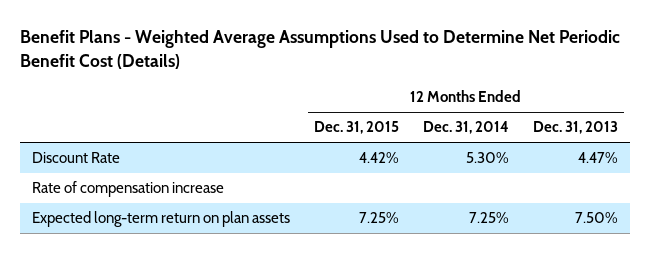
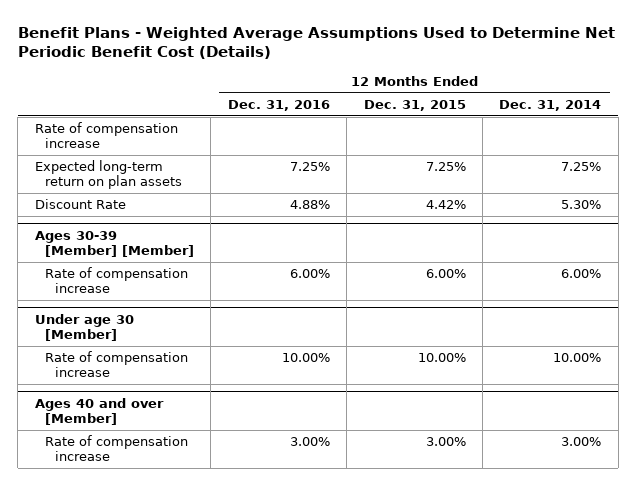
[533,121,619,135] Dec. 31, 2013 -> none
none -> [227,99,330,111] Dec. 31, 2016
[31,152,120,164] Discount Rate -> [34,199,126,210] Discount Rate
none -> [34,230,194,257] Ages 30-39 [Member] [Member]
none -> [44,267,188,294] Rate of compensation increase
none -> [34,313,134,341] Under age 30 [Member]
none -> [44,351,188,378] Rate of compensation increase
none -> [34,397,164,425] Ages 40 and over [Member]
none -> [44,435,188,462] Rate of compensation increase

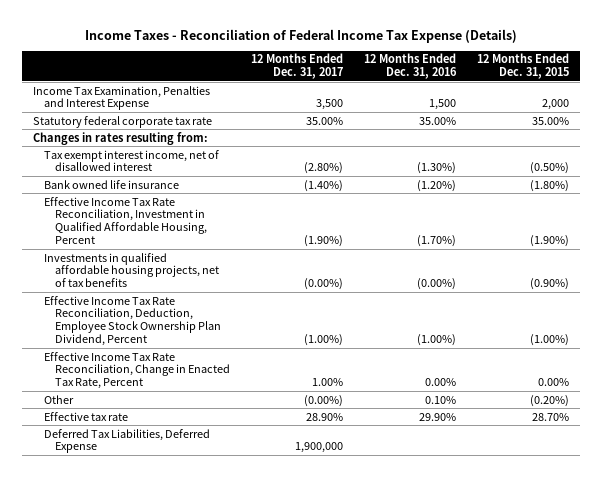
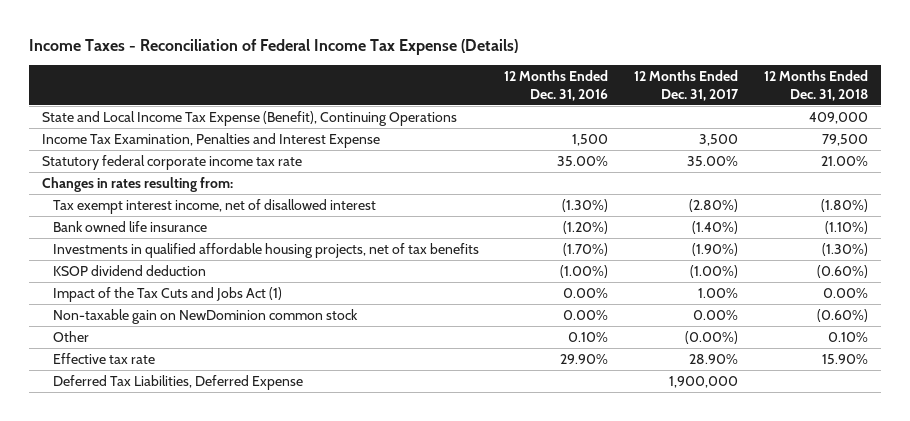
[477,53,570,80] 12 Months Ended Dec. 31, 2015 -> none
none -> [763,69,868,101] 12 Months Ended Dec. 31, 2018
none -> [42,110,458,126] State and Local Income Tax Expense (Benefit), Continuing Operations
[33,115,213,128] Statutory federal corporate tax rate -> [42,154,303,170] Statutory federal corporate income tax rate
[43,252,219,288] Investments in qualified affordable housing projects, net of tax benefits -> none
[43,196,207,244] Effective Income Tax Rate Reconciliation, Investment in Qualified Affordable Housing, Percent -> [52,242,479,258] Investments in qualified affordable housing projects, net of tax benefits
[43,295,221,346] Effective Income Tax Rate Reconciliation, Deduction, Employee Stock Ownership Plan Dividend, Percent -> [52,264,206,276] KSOP dividend deduction
[43,351,230,390] Effective Income Tax Rate Reconciliation, Change in Enacted Tax Rate, Percent -> [52,286,282,302] Impact of the Tax Cuts and Jobs Act (1)
none -> [52,308,358,324] Non-taxable gain on NewDominion common stock

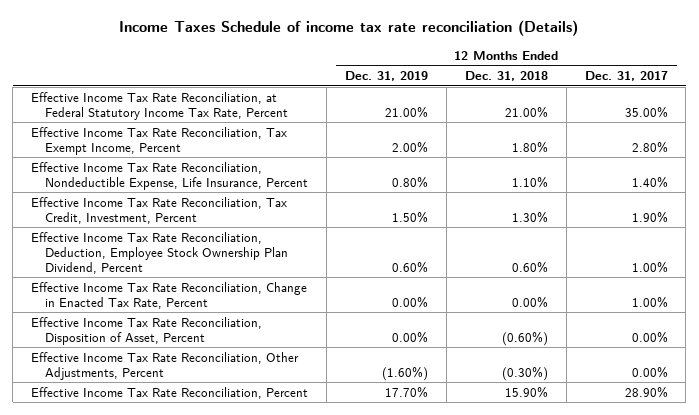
[29,39,519,56] Income Taxes - Reconciliation of Federal Income Tax Expense (Details) -> [119,20,579,37] Income Taxes Schedule of income tax rate reconciliation (Details)
[504,69,609,101] 12 Months Ended Dec. 31, 2016 -> none
none -> [345,71,429,82] Dec. 31, 2019
[42,110,458,126] State and Local Income Tax Expense (Benefit), Continuing Operations -> none
[42,132,381,148] Income Tax Examination, Penalties and Interest Expense -> none
[42,176,234,192] Changes in rates resulting from: -> none
[52,220,207,232] Bank owned life insurance -> none
[52,242,479,258] Investments in qualified affordable housing projects, net of tax benefits -> none
[52,264,206,276] KSOP dividend deduction -> none
[52,330,89,342] Other -> none
[52,374,303,390] Deferred Tax Liabilities, Deferred Expense -> none
[42,154,303,170] Statutory federal corporate income tax rate -> [31,91,289,120] Effective Income Tax Rate Reconciliation, at Federal Statutory Income Tax Rate, Percent
[52,198,376,214] Tax exempt interest income, net of disallowed interest -> [31,126,288,155] Effective Income Tax Rate Reconciliation, Tax Exempt Income, Percent
[689,198,739,212] (2.80%) -> [631,140,668,153] 2.80%
[820,198,868,212] (1.80%) -> [511,140,548,153] 1.80%
none -> [31,161,309,190] Effective Income Tax Rate Reconciliation, Nondeductible Expense, Life Insurance, Percent
none -> [31,196,288,224] Effective Income Tax Rate Reconciliation, Tax Credit, Investment, Percent
none -> [31,231,289,274] Effective Income Tax Rate Reconciliation, Deduction, Employee Stock Ownership Plan Dividend, Percent
[52,286,282,302] Impact of the Tax Cuts and Jobs Act (1) -> [31,281,308,309] Effective Income Tax Rate Reconciliation, Change in Enacted Tax Rate, Percent
[52,308,358,324] Non-taxable gain on NewDominion common stock -> [31,316,263,345] Effective Income Tax Rate Reconciliation, Disposition of Asset, Percent
none -> [31,351,300,380] Effective Income Tax Rate Reconciliation, Other Adjustments, Percent
[52,352,155,364] Effective tax rate -> [31,386,309,399] Effective Income Tax Rate Reconciliation, Percent

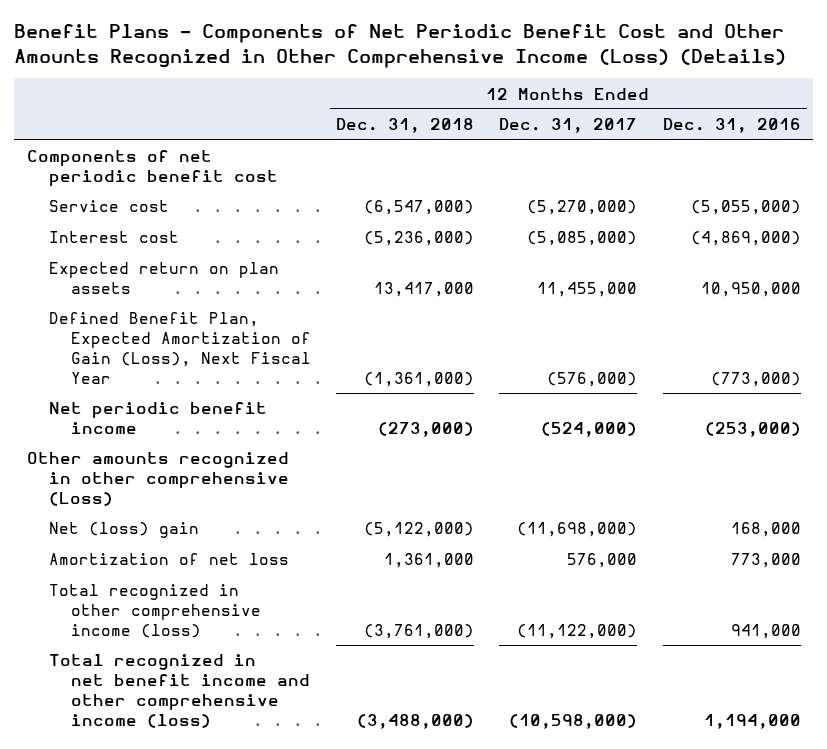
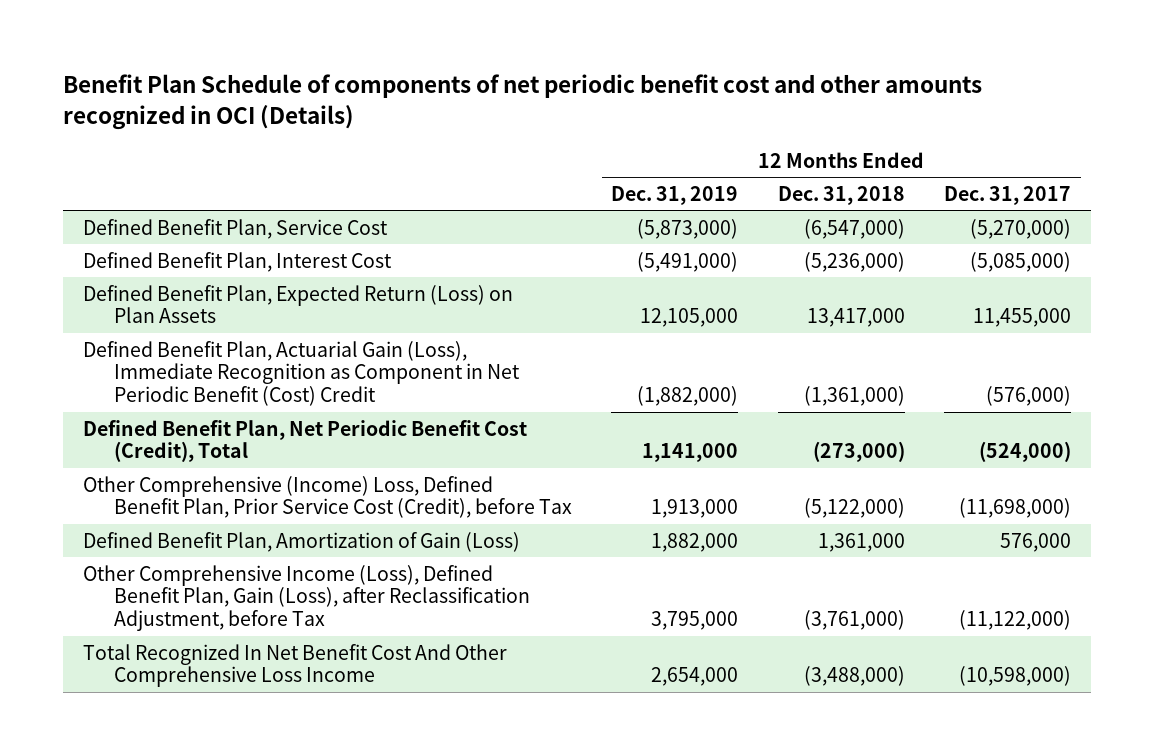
[13,24,786,68] Benefit Plans - Components of Net Periodic Benefit Cost and Other Amounts Recognized in Other Comprehensive Income (Loss) (Details) -> [62,74,982,131] Benefit Plan Schedule of components of net periodic benefit cost and other amounts recognized in OCI (Details)
[662,118,801,134] Dec. 31, 2016 -> none
none -> [611,185,739,205] Dec. 31, 2019
[26,150,278,187] Components of net periodic benefit cost -> none
[26,452,289,506] Other amounts recognized in other comprehensive (Loss) -> none
[48,200,169,213] Service cost -> [82,218,388,239] Defined Benefit Plan, Service Cost
[48,231,179,244] Interest cost -> [82,251,392,272] Defined Benefit Plan, Interest Cost
[48,262,279,295] Expected return on plan assets -> [82,284,513,324] Defined Benefit Plan, Expected Return (Loss) on Plan Assets
[48,312,311,384] Defined Benefit Plan, Expected Amortization of Gain (Loss), Next Fiscal Year -> [82,340,520,407] Defined Benefit Plan, Actuarial Gain (Loss), Immediate Recognition as Component in Net Periodic Benefit (Cost) Credit
[48,402,267,435] Net periodic benefit income -> [82,419,527,463] Defined Benefit Plan, Net Periodic Benefit Cost (Credit), Total
[48,522,199,539] Net (loss) gain -> [82,475,572,519] Other Comprehensive (Income) Loss, Defined Benefit Plan, Prior Service Cost (Credit), before Tax
[48,553,289,566] Amortization of net loss -> [82,531,520,552] Defined Benefit Plan, Amortization of Gain (Loss)
[48,584,261,638] Total recognized in other comprehensive income (loss) -> [82,564,530,632] Other Comprehensive Income (Loss), Defined Benefit Plan, Gain (Loss), after Reclassification Adjustment, before Tax
[48,654,310,728] Total recognized in net benefit income and other comprehensive income (loss) -> [82,643,507,688] Total Recognized In Net Benefit Cost And Other Comprehensive Loss Income

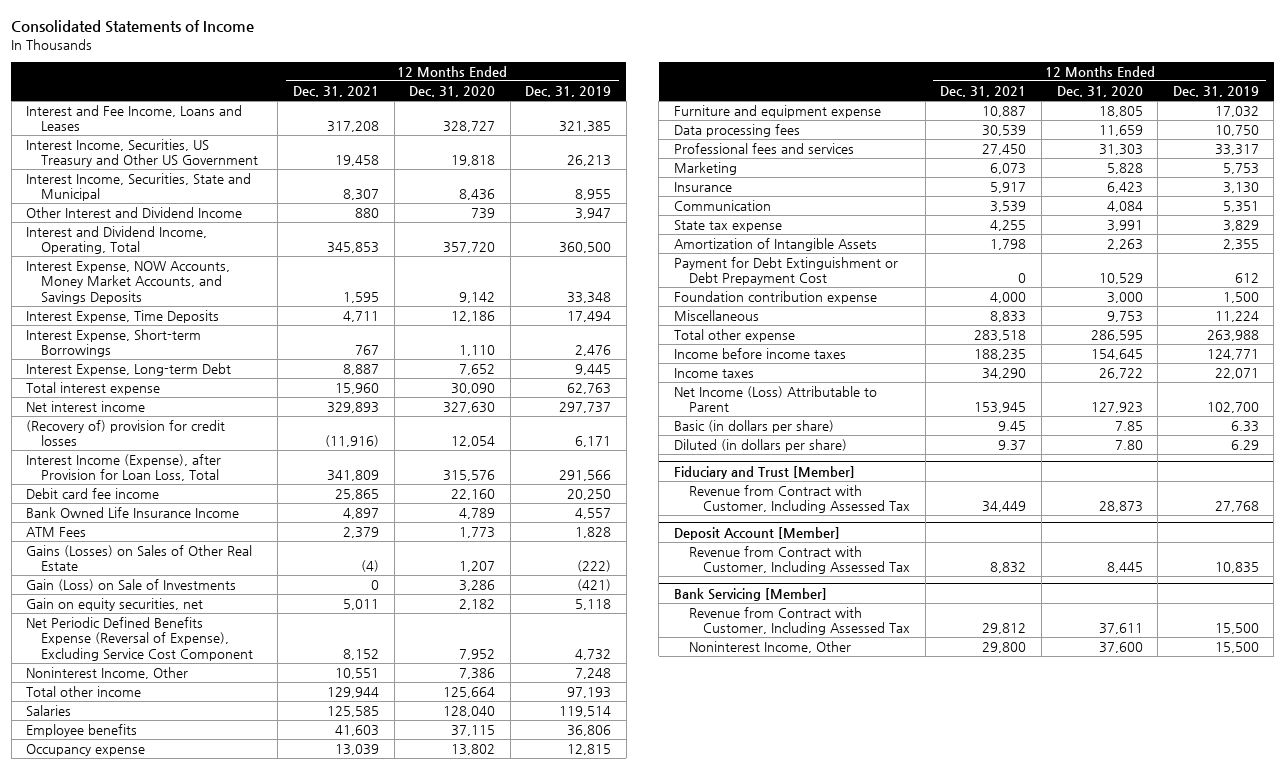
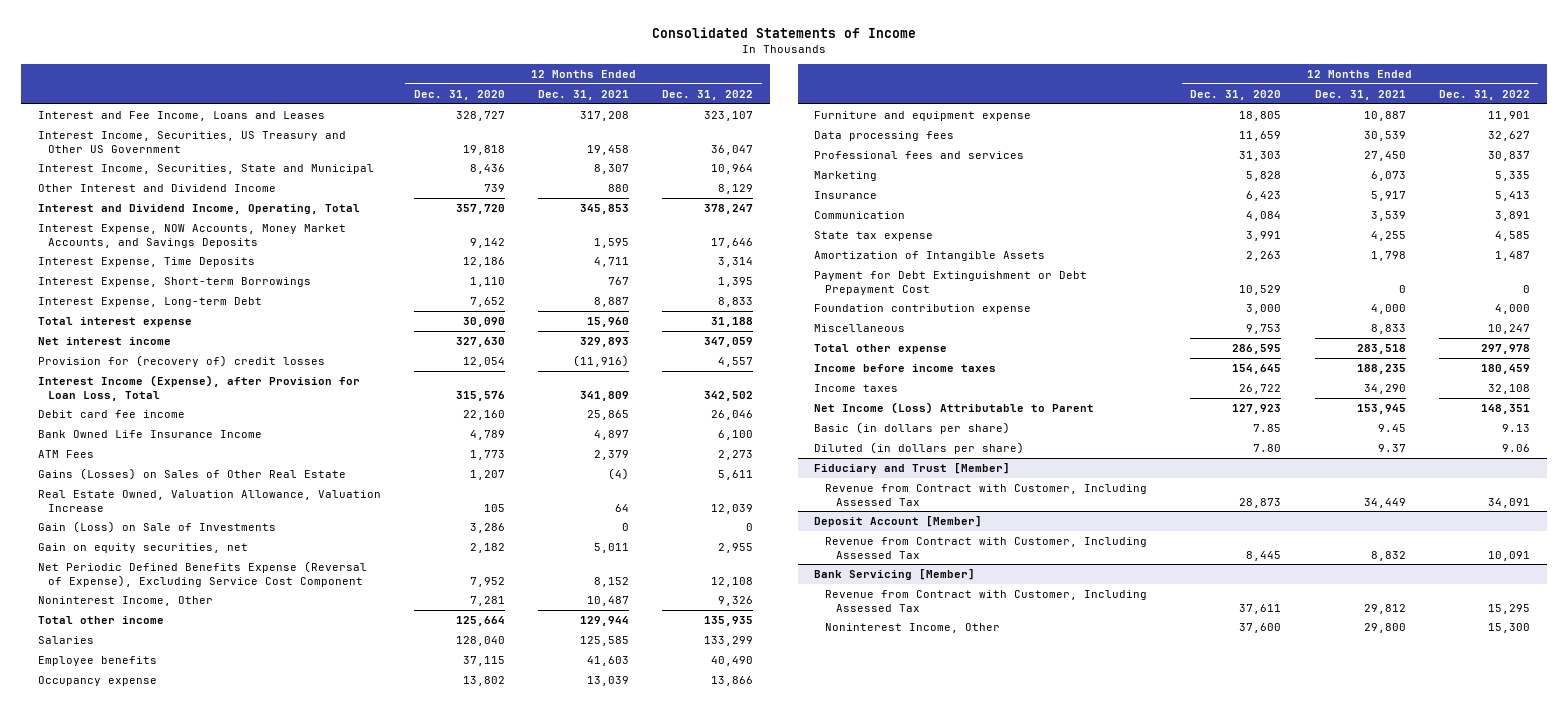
[525,85,612,97] Dec. 31, 2019 -> none
none -> [662,89,754,100] Dec. 31, 2022
[26,420,226,447] (Recovery of) provision for credit losses -> [37,354,325,367] Provision for (recovery of) credit losses
none -> [37,489,381,512] Real Estate Owned, Valuation Allowance, Valuation Increase
[335,668,380,680] 10,551 -> [587,595,630,606] 10,487
[459,668,496,680] 7,386 -> [469,595,505,606] 7,281

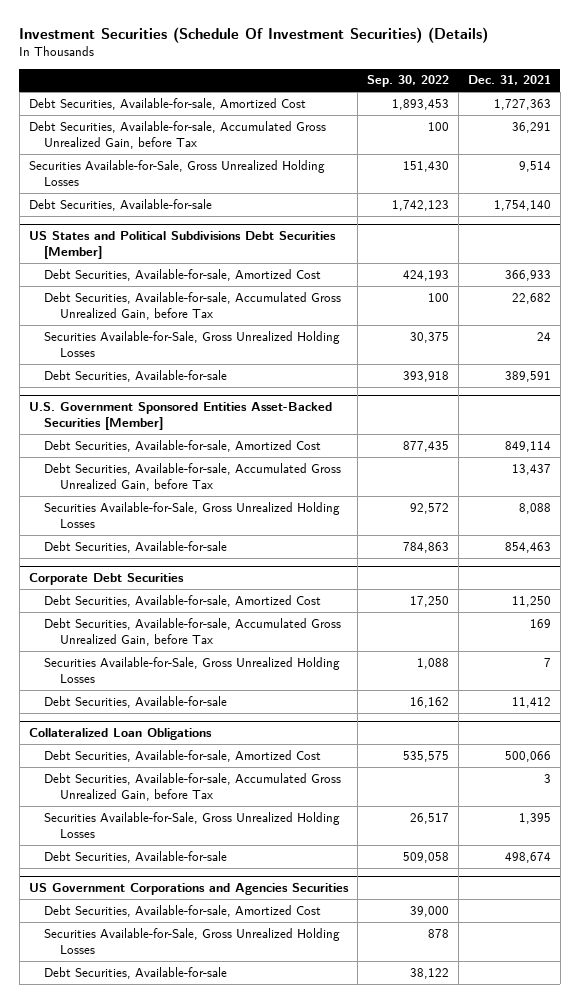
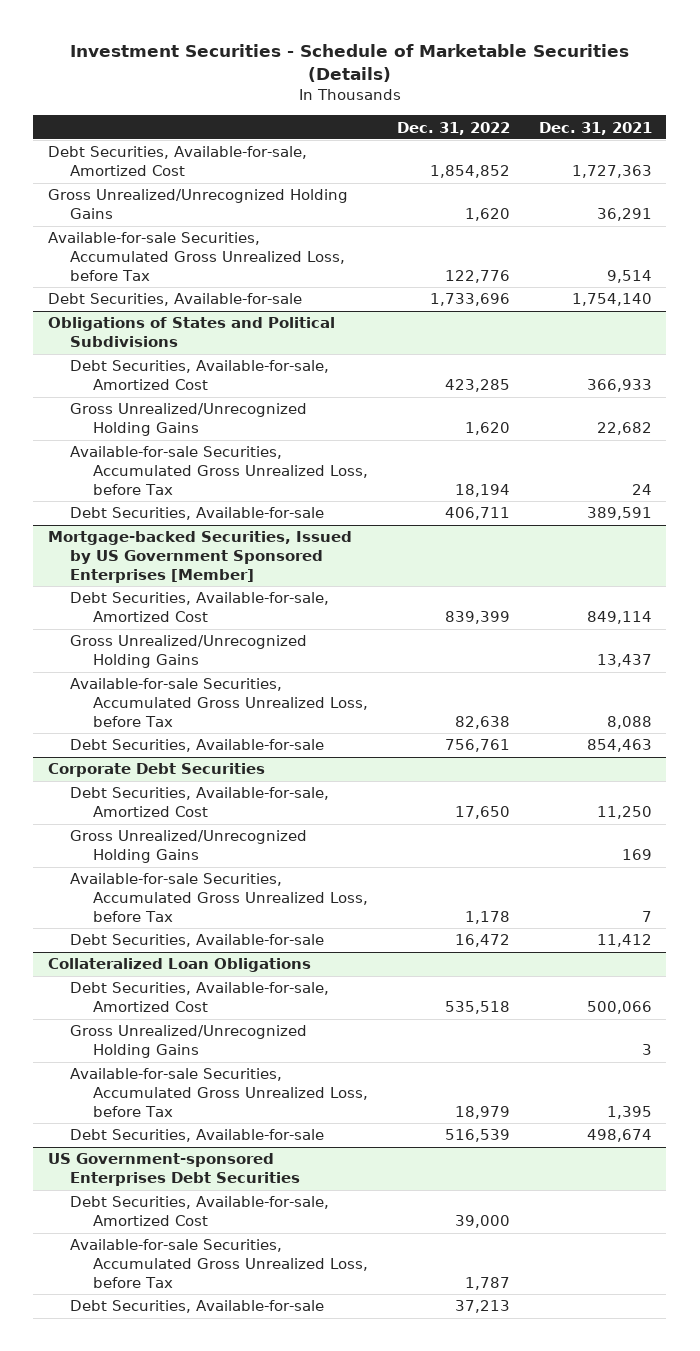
[19,26,489,43] Investment Securities (Schedule Of Investment Securities) (Details) -> [69,43,629,82] Investment Securities - Schedule of Marketable Securities (Details)
[366,75,449,88] Sep. 30, 2022 -> none
none -> [396,121,510,135] Dec. 31, 2022
[28,120,326,149] Debt Securities, Available-for-sale, Accumulated Gross Unrealized Gain, before Tax -> [47,189,348,220] Gross Unrealized/Unrecognized Holding Gains
[28,159,325,186] Securities Available-for-Sale, Gross Unrealized Holding Losses -> [47,232,346,281] Available-for-sale Securities, Accumulated Gross Unrealized Loss, before Tax
[28,230,336,260] US States and Political Subdivisions Debt Securities [Member] -> [47,317,335,348] Obligations of States and Political Subdivisions
[44,291,342,320] Debt Securities, Available-for-sale, Accumulated Gross Unrealized Gain, before Tax -> [70,403,308,437] Gross Unrealized/Unrecognized Holding Gains
[44,330,341,357] Securities Available-for-Sale, Gross Unrealized Holding Losses -> [70,446,368,495] Available-for-sale Securities, Accumulated Gross Unrealized Loss, before Tax
[28,401,332,431] U.S. Government Sponsored Entities Asset-Backed Securities [Member] -> [47,531,352,583] Mortgage-backed Securities, Issued by US Government Sponsored Enterprises [Member]
[44,462,342,491] Debt Securities, Available-for-sale, Accumulated Gross Unrealized Gain, before Tax -> [70,635,308,669] Gross Unrealized/Unrecognized Holding Gains
[44,501,341,528] Securities Available-for-Sale, Gross Unrealized Holding Losses -> [70,678,368,727] Available-for-sale Securities, Accumulated Gross Unrealized Loss, before Tax
[44,617,342,646] Debt Securities, Available-for-sale, Accumulated Gross Unrealized Gain, before Tax -> [70,830,308,864] Gross Unrealized/Unrecognized Holding Gains
[44,656,341,683] Securities Available-for-Sale, Gross Unrealized Holding Losses -> [70,873,368,922] Available-for-sale Securities, Accumulated Gross Unrealized Loss, before Tax
[44,772,342,801] Debt Securities, Available-for-sale, Accumulated Gross Unrealized Gain, before Tax -> [70,1025,308,1059] Gross Unrealized/Unrecognized Holding Gains
[44,811,341,838] Securities Available-for-Sale, Gross Unrealized Holding Losses -> [70,1068,368,1117] Available-for-sale Securities, Accumulated Gross Unrealized Loss, before Tax
[28,882,349,895] US Government Corporations and Agencies Securities -> none
none -> [47,1153,301,1187] US Government-sponsored Enterprises Debt Securities
[44,927,341,954] Securities Available-for-Sale, Gross Unrealized Holding Losses -> [70,1239,368,1288] Available-for-sale Securities, Accumulated Gross Unrealized Loss, before Tax

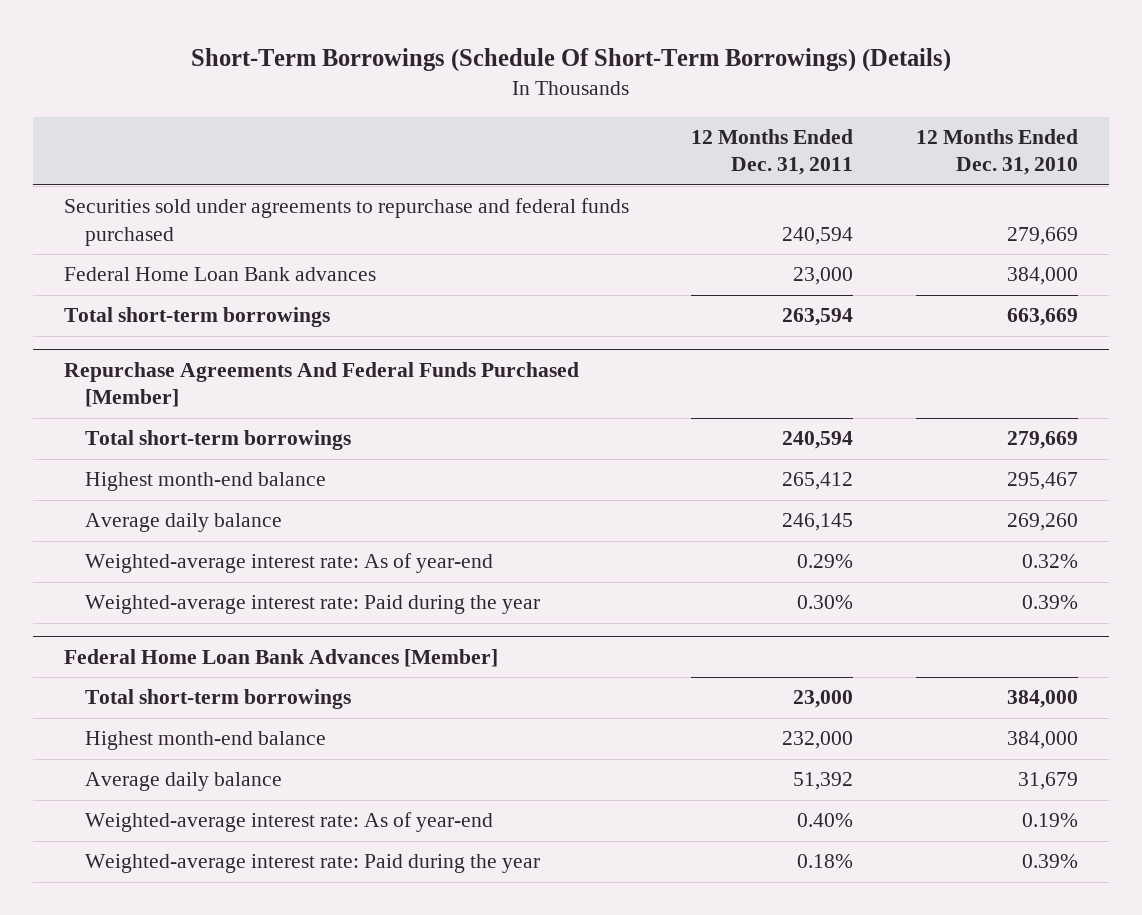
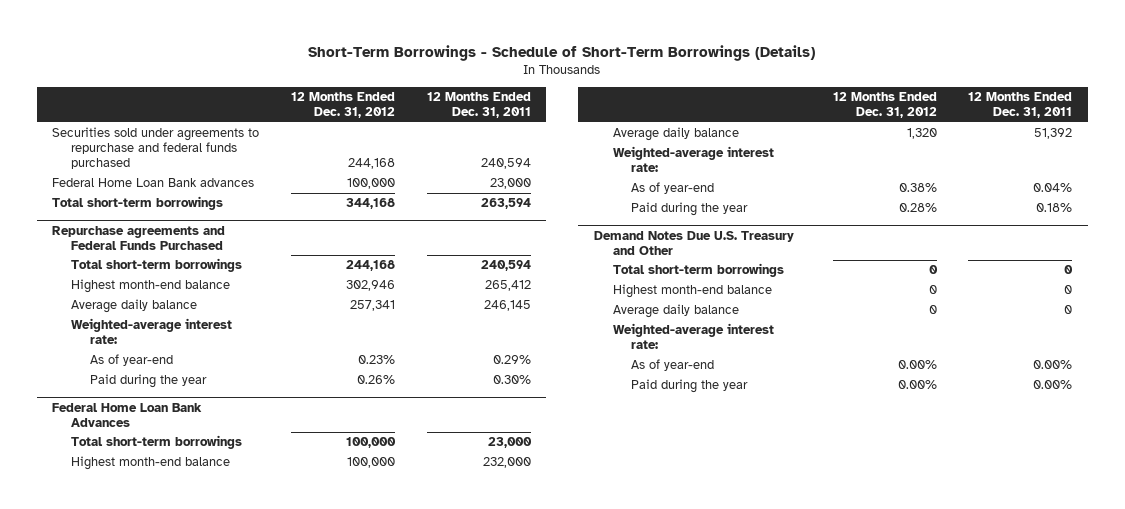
[190,48,951,73] Short-Term Borrowings (Schedule Of Short-Term Borrowings) (Details) -> [308,44,816,61] Short-Term Borrowings - Schedule of Short-Term Borrowings (Details)
[915,128,1078,176] 12 Months Ended Dec. 31, 2010 -> none
none -> [290,92,395,118] 12 Months Ended Dec. 31, 2012
[64,361,580,408] Repurchase Agreements And Federal Funds Purchased [Member] -> [52,225,226,250] Repurchase agreements and Federal Funds Purchased
none -> [71,318,233,345] Weighted-average interest rate:
[85,553,494,574] Weighted-average interest rate: As of year-end -> [89,354,173,367] As of year-end
[85,595,541,615] Weighted-average interest rate: Paid during the year -> [89,374,207,389] Paid during the year
[64,648,499,667] Federal Home Loan Bank Advances [Member] -> [52,402,203,427] Federal Home Loan Bank Advances
none -> [612,146,774,173] Weighted-average interest rate:
[85,812,494,833] Weighted-average interest rate: As of year-end -> [631,182,715,195] As of year-end
[797,813,854,828] 0.40% -> [1033,183,1073,193] 0.04%
[85,854,541,874] Weighted-average interest rate: Paid during the year -> [631,202,749,217] Paid during the year
none -> [594,230,795,255] Demand Notes Due U.S. Treasury and Other
none -> [612,263,784,278] Total short-term borrowings
none -> [612,284,772,299] Highest month-end balance
none -> [612,304,739,319] Average daily balance
none -> [612,323,774,350] Weighted-average interest rate:
none -> [631,359,715,372] As of year-end
none -> [631,379,749,394] Paid during the year

